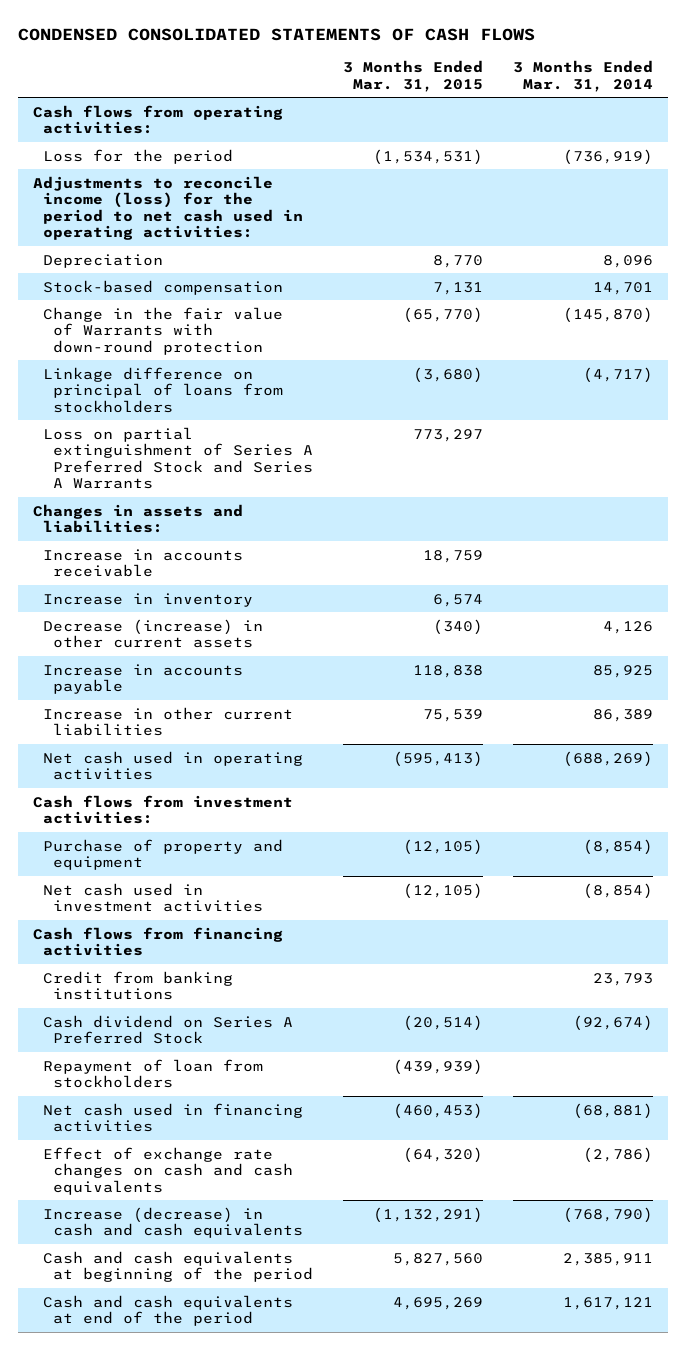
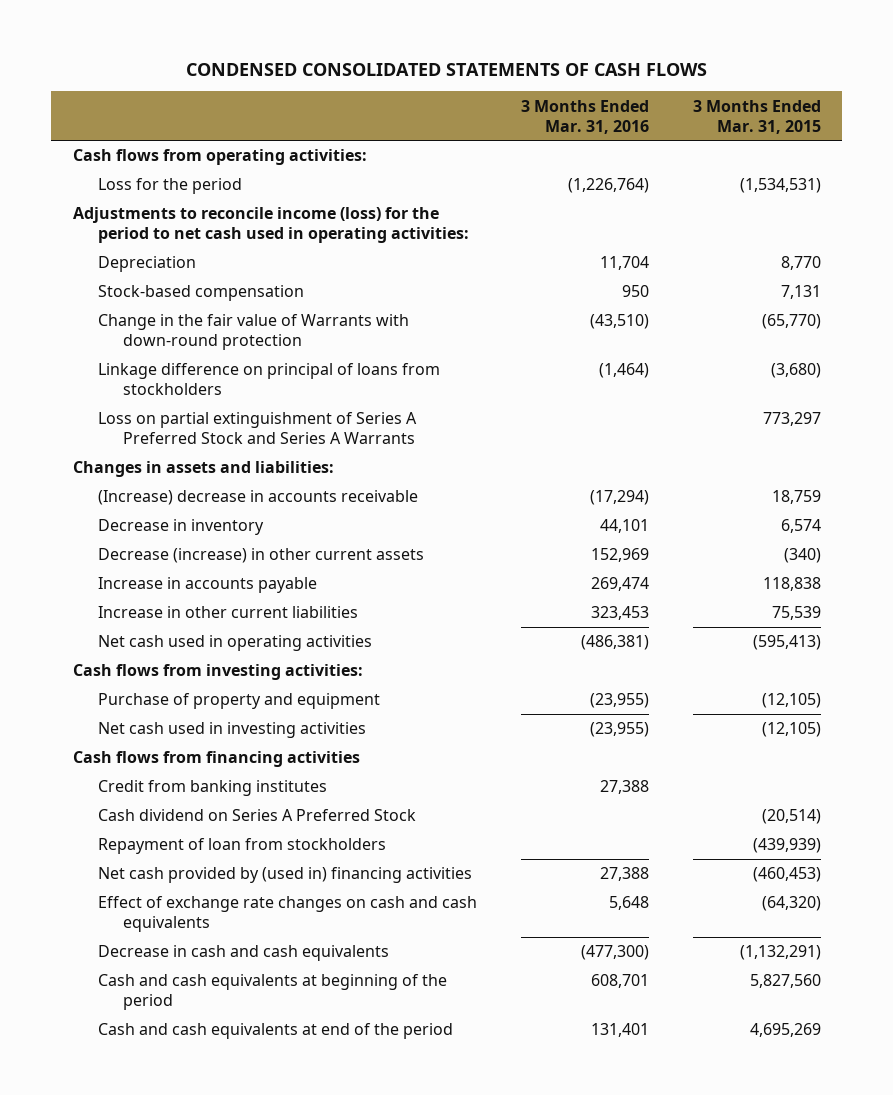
[512,60,653,92] 3 Months Ended Mar. 31, 2014 -> none
none -> [520,99,649,134] 3 Months Ended Mar. 31, 2016
[43,548,244,578] Increase in accounts receivable -> [98,490,419,506] (Increase) decrease in accounts receivable
[43,592,254,607] Increase in inventory -> [98,519,265,536] Decrease in inventory
[32,794,293,825] Cash flows from investment activities: -> [72,664,363,681] Cash flows from investing activities:
[43,882,264,913] Net cash used in investment activities -> [98,722,367,739] Net cash used in investing activities
[43,970,234,1001] Credit from banking institutions -> [98,780,328,797] Credit from banking institutes
[43,1102,304,1133] Net cash used in financing activities -> [98,867,473,884] Net cash provided by (used in) financing activities
[43,1206,304,1239] Increase (decrease) in cash and cash equivalents -> [98,945,390,962] Decrease in cash and cash equivalents

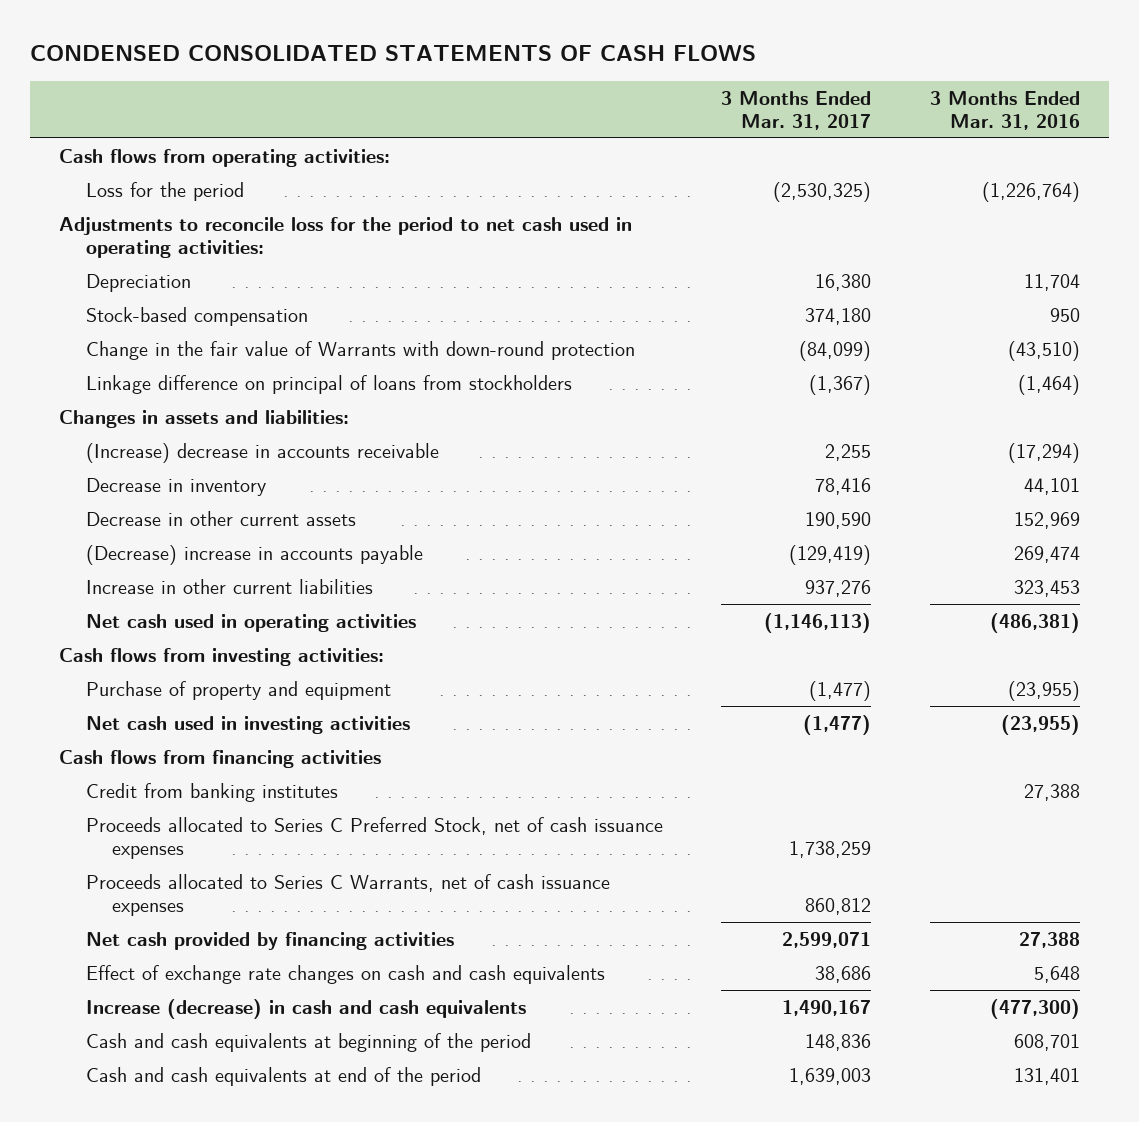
[692,99,821,134] 3 Months Ended Mar. 31, 2015 -> none
none -> [721,90,872,130] 3 Months Ended Mar. 31, 2017
[72,207,470,244] Adjustments to reconcile income (loss) for the period to net cash used in operating activities: -> [58,217,632,259] Adjustments to reconcile loss for the period to net cash used in operating activities:
[98,412,418,445] Loss on partial extinguishment of Series A Preferred Stock and Series A Warrants -> none
[98,548,425,564] Decrease (increase) in other current assets -> [85,511,356,527] Decrease in other current assets
[98,577,318,594] Increase in accounts payable -> [85,545,423,566] (Decrease) increase in accounts payable
[98,809,417,822] Cash dividend on Series A Preferred Stock -> none
[98,838,387,855] Repayment of loan from stockholders -> none
none -> [85,817,663,860] Proceeds allocated to Series C Preferred Stock, net of cash issuance expenses
none -> [85,874,610,917] Proceeds allocated to Series C Warrants, net of cash issuance expenses
[98,867,473,884] Net cash provided by (used in) financing activities -> [85,932,454,951] Net cash provided by financing activities
[98,945,390,962] Decrease in cash and cash equivalents -> [85,999,526,1020] Increase (decrease) in cash and cash equivalents

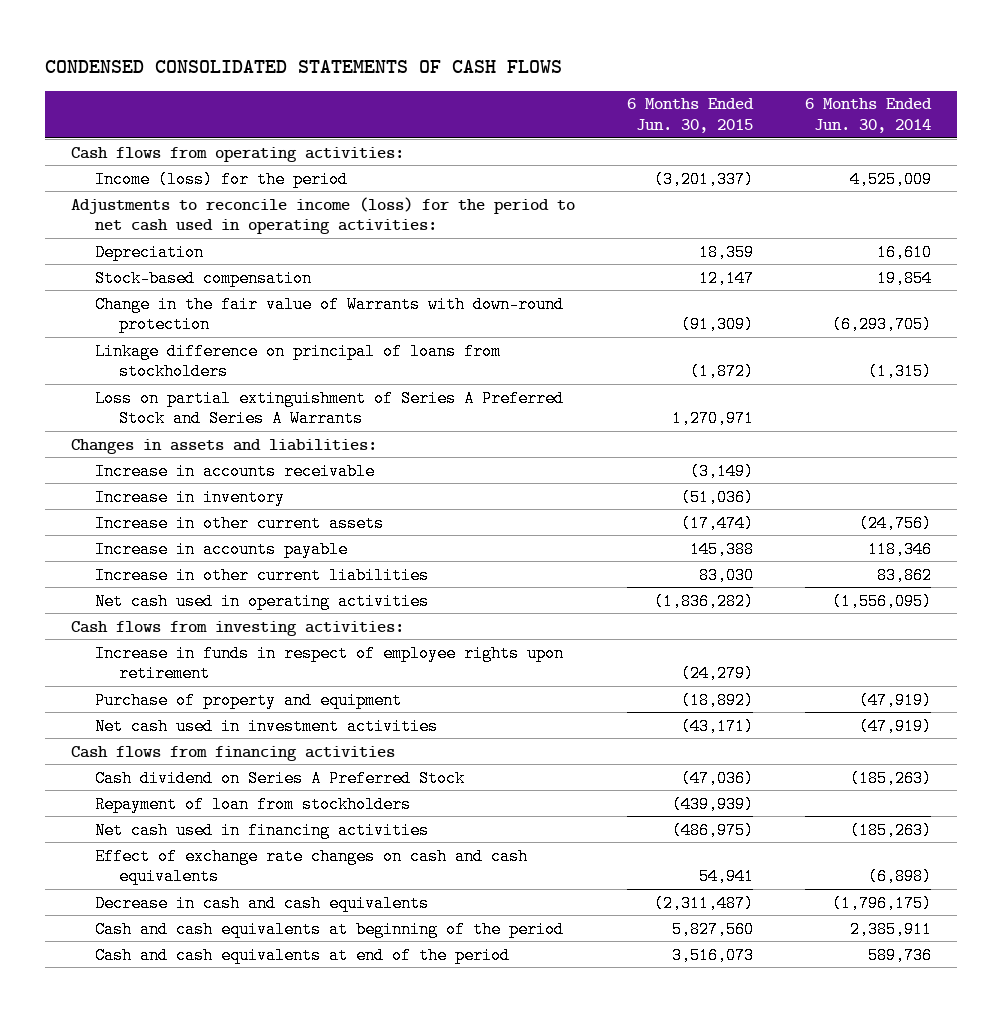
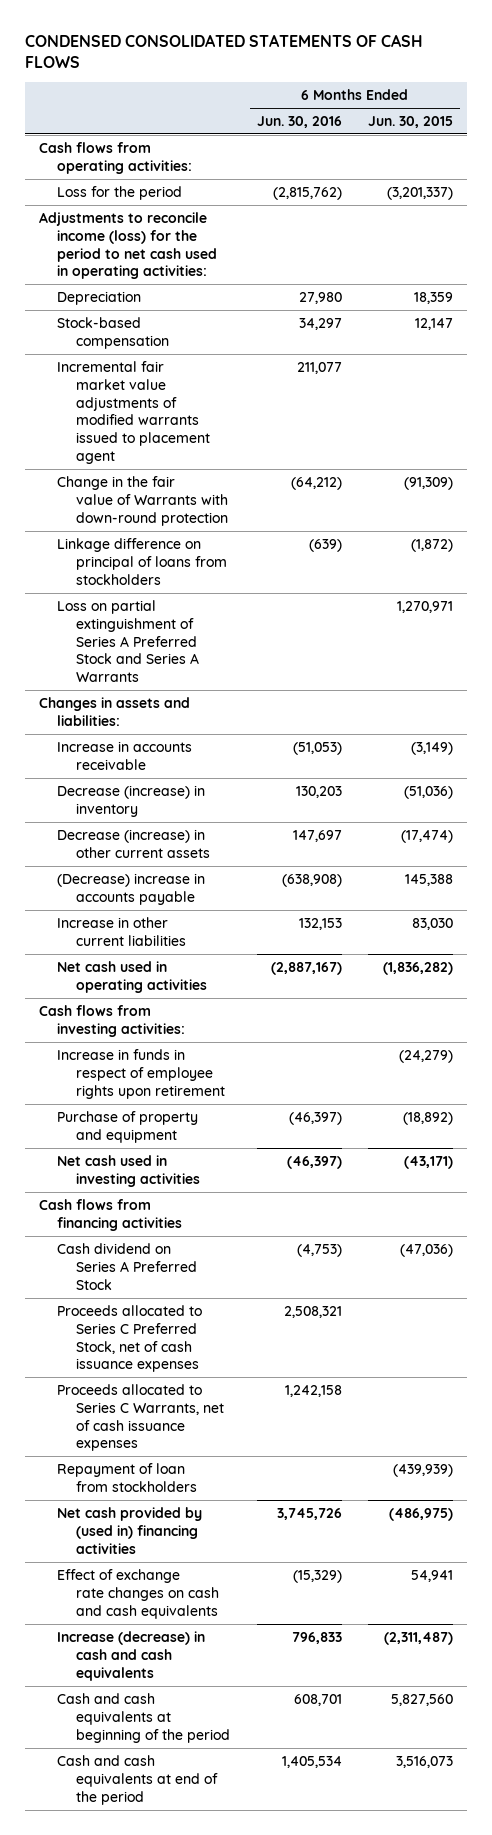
[804,98,932,133] 6 Months Ended Jun. 30, 2014 -> none
none -> [256,115,342,128] Jun. 30, 2016
[94,170,348,188] Income (loss) for the period -> [57,185,183,200] Loss for the period
none -> [57,360,210,465] Incremental fair market value adjustments of modified warrants issued to placement agent
[94,488,285,506] Increase in inventory -> [57,784,206,817] Decrease (increase) in inventory
[94,514,384,532] Increase in other current assets -> [57,828,210,858] Decrease (increase) in other current assets
[94,540,348,558] Increase in accounts payable -> [57,872,206,905] (Decrease) increase in accounts payable
[94,717,438,735] Net cash used in investment activities -> [57,1154,200,1187] Net cash used in investing activities
none -> [57,1304,203,1373] Proceeds allocated to Series C Preferred Stock, net of cash issuance expenses
none -> [57,1383,224,1452] Proceeds allocated to Series C Warrants, net of cash issuance expenses
[94,821,429,839] Net cash used in financing activities -> [57,1506,203,1554] Net cash provided by (used in) financing activities
[94,894,429,912] Decrease in cash and cash equivalents -> [57,1630,206,1681] Increase (decrease) in cash and cash equivalents

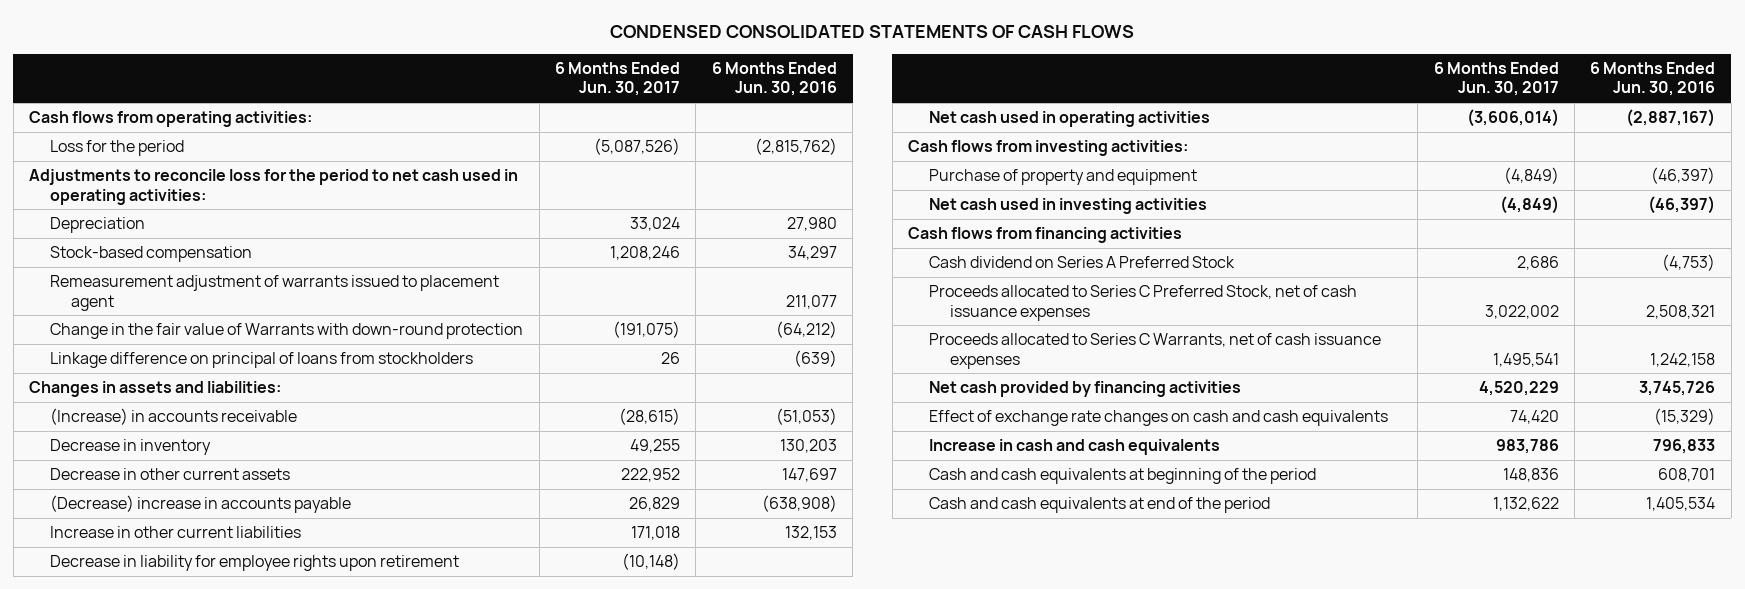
[368,115,454,128] Jun. 30, 2015 -> none
none -> [554,62,680,97] 6 Months Ended Jun. 30, 2017
[38,211,218,280] Adjustments to reconcile income (loss) for the period to net cash used in operating activities: -> [29,169,519,205] Adjustments to reconcile loss for the period to net cash used in operating activities:
[57,360,210,465] Incremental fair market value adjustments of modified warrants issued to placement agent -> [50,275,500,311] Remeasurement adjustment of warrants issued to placement agent
[57,599,199,683] Loss on partial extinguishment of Series A Preferred Stock and Series A Warrants -> none
[57,740,193,770] Increase in accounts receivable -> [50,408,298,426] (Increase) in accounts receivable
[57,784,206,817] Decrease (increase) in inventory -> [50,439,212,456] Decrease in inventory
[57,828,210,858] Decrease (increase) in other current assets -> [50,468,291,481] Decrease in other current assets
none -> [50,555,460,572] Decrease in liability for employee rights upon retirement
[57,1048,225,1099] Increase in funds in respect of employee rights upon retirement -> none
[57,1462,197,1492] Repayment of loan from stockholders -> none
[57,1506,203,1554] Net cash provided by (used in) financing activities -> [928,381,1241,398] Net cash provided by financing activities
[57,1630,206,1681] Increase (decrease) in cash and cash equivalents -> [928,439,1220,456] Increase in cash and cash equivalents

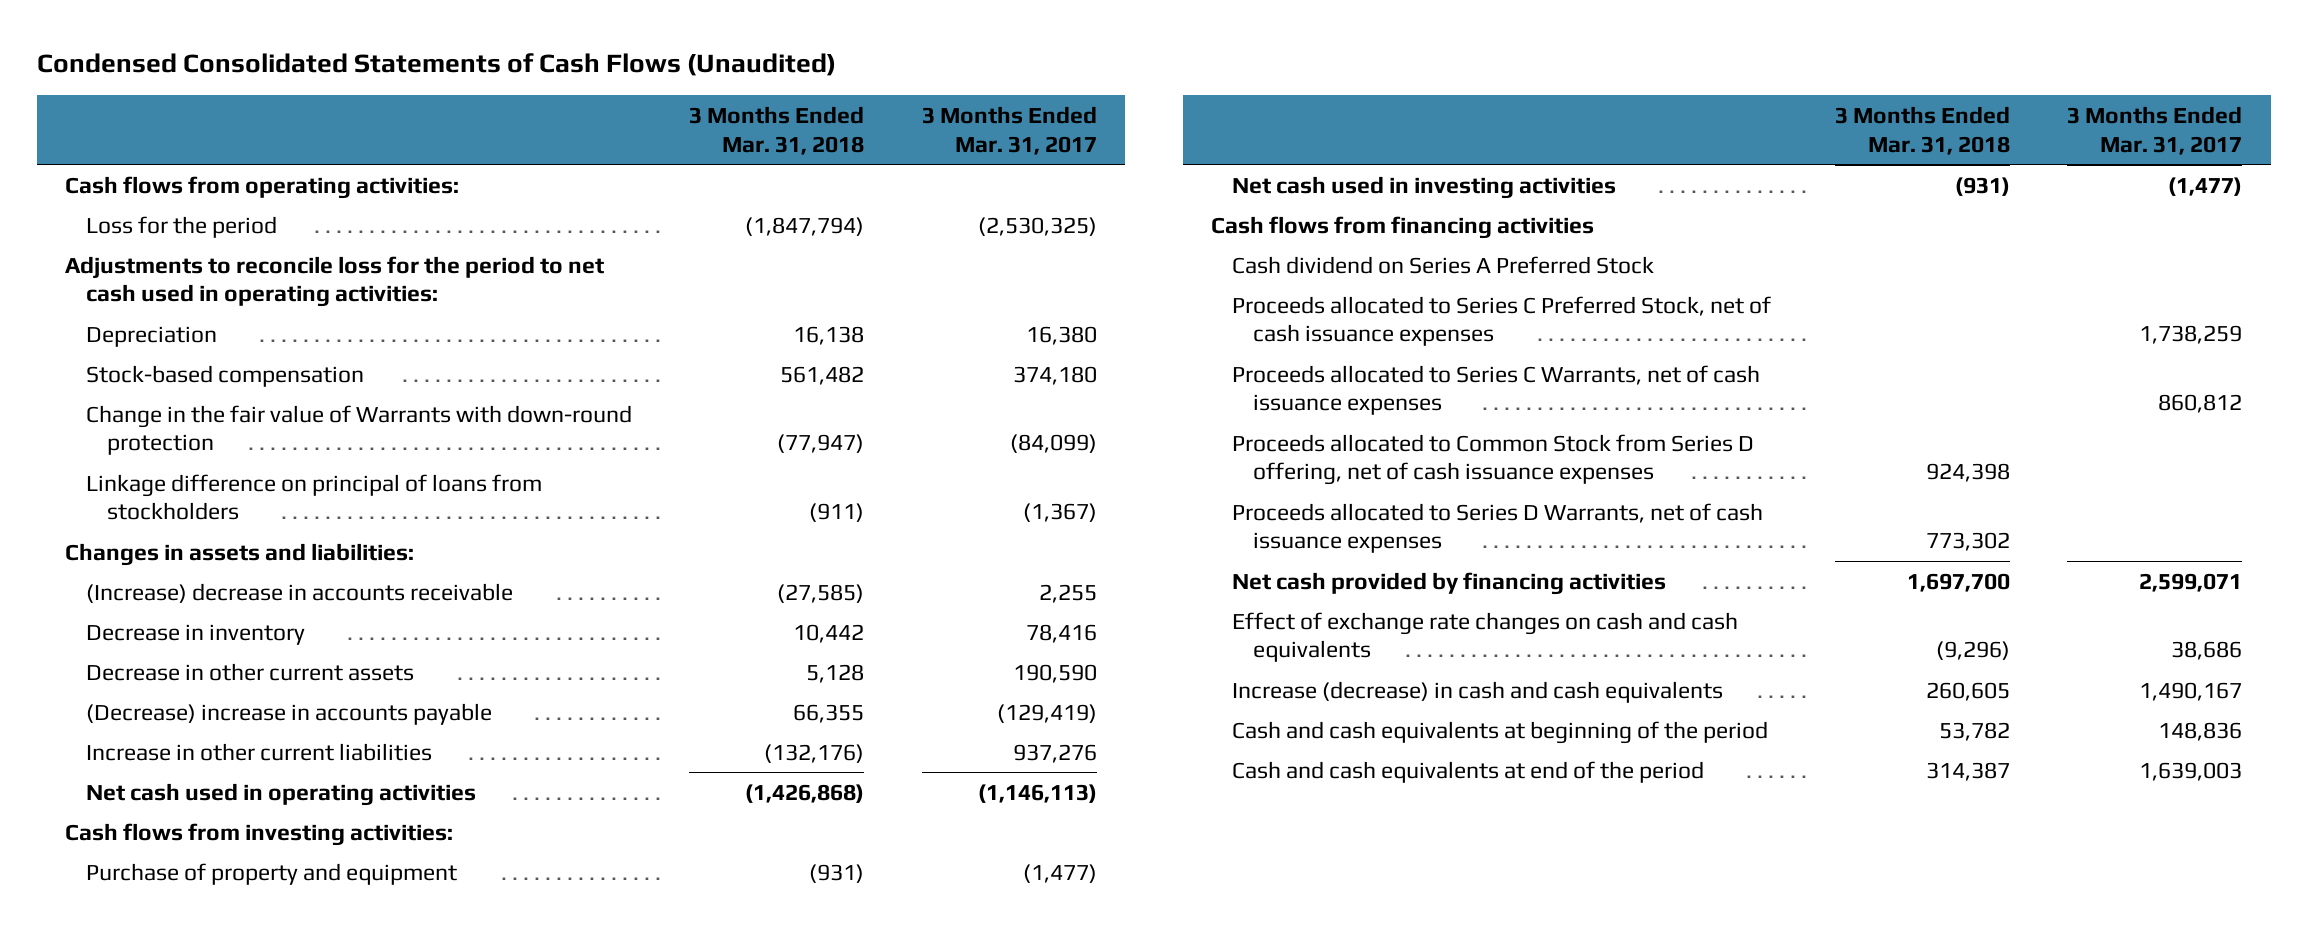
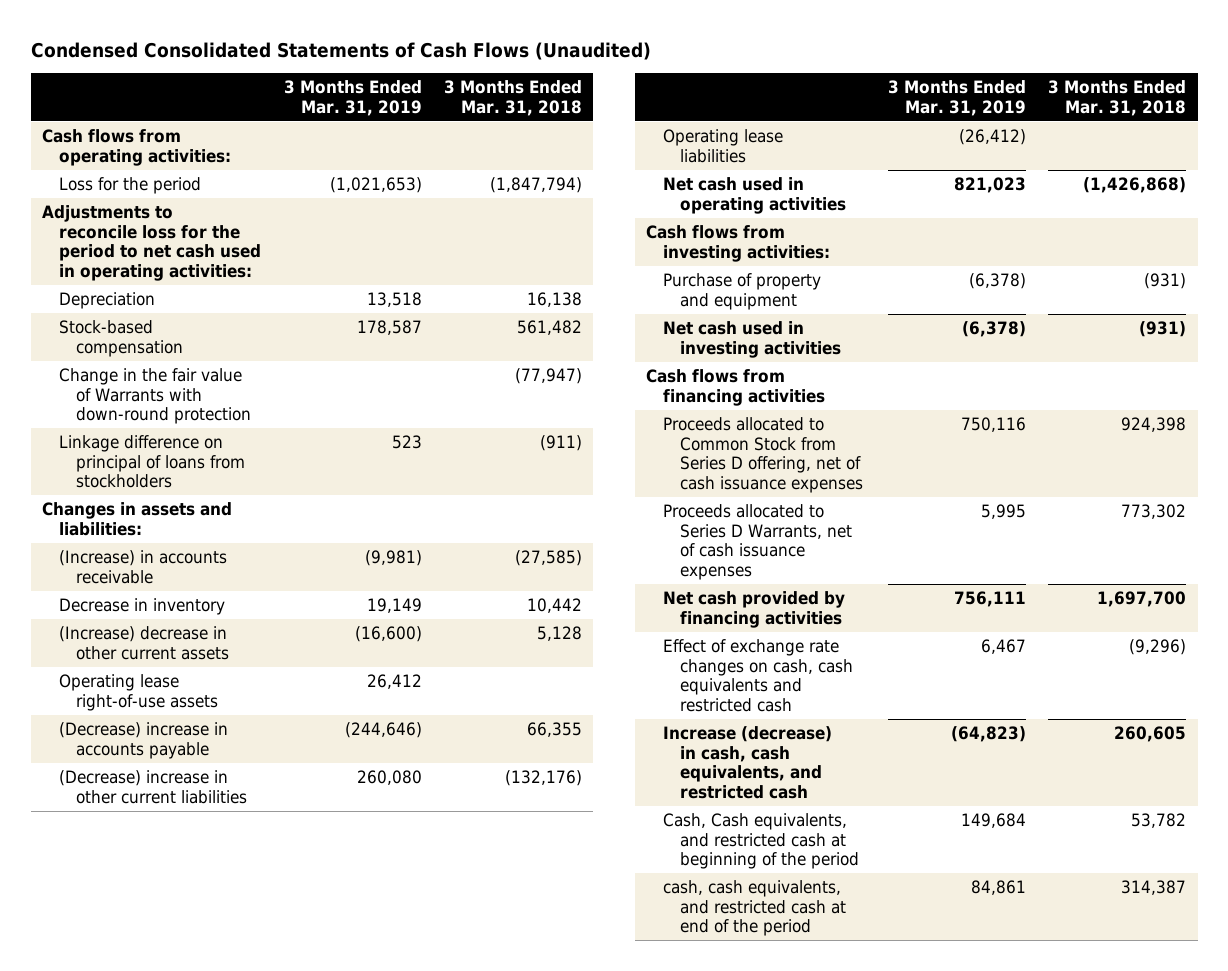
[921,105,1097,155] 3 Months Ended Mar. 31, 2017 -> none
none -> [283,80,422,116] 3 Months Ended Mar. 31, 2019
[86,582,514,603] (Increase) decrease in accounts receivable -> [59,549,228,584] (Increase) in accounts receivable
[86,662,415,681] Decrease in other current assets -> [59,625,229,660] (Increase) decrease in other current assets
none -> [59,673,218,711] Operating lease right-of-use assets
[86,742,433,761] Increase in other current liabilities -> [59,769,247,804] (Decrease) increase in other current liabilities
none -> [663,128,784,163] Operating lease liabilities
[1232,255,1655,274] Cash dividend on Series A Preferred Stock -> none
[1232,295,1772,347] Proceeds allocated to Series C Preferred Stock, net of cash issuance expenses -> none
[1232,364,1761,416] Proceeds allocated to Series C Warrants, net of cash issuance expenses -> none
[1232,611,1739,663] Effect of exchange rate changes on cash and cash equivalents -> [663,638,853,713] Effect of exchange rate changes on cash, cash equivalents and restricted cash
[1232,680,1724,703] Increase (decrease) in cash and cash equivalents -> [663,725,833,800] Increase (decrease) in cash, cash equivalents, and restricted cash
[1232,720,1769,744] Cash and cash equivalents at beginning of the period -> [663,812,859,870] Cash, Cash equivalents, and restricted cash at beginning of the period
[1232,760,1705,783] Cash and cash equivalents at end of the period -> [663,879,846,937] cash, cash equivalents, and restricted cash at end of the period

